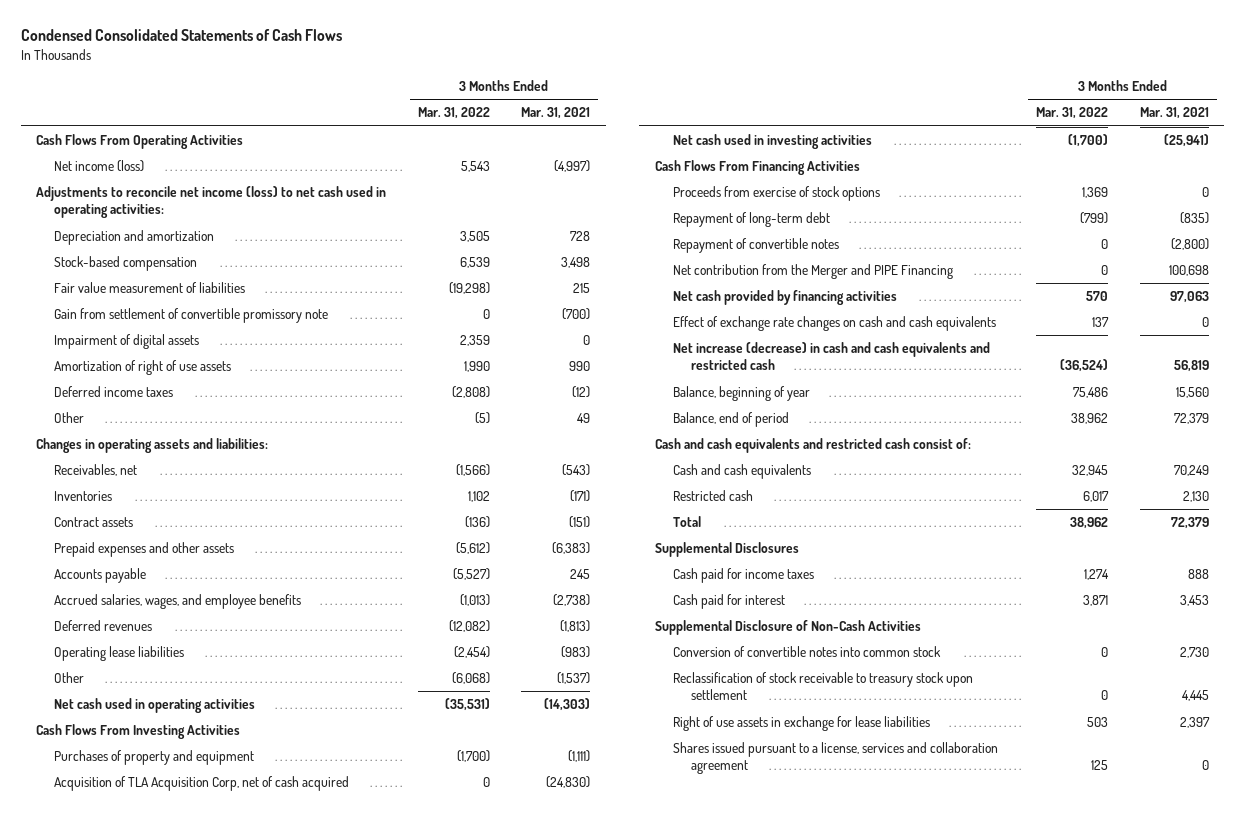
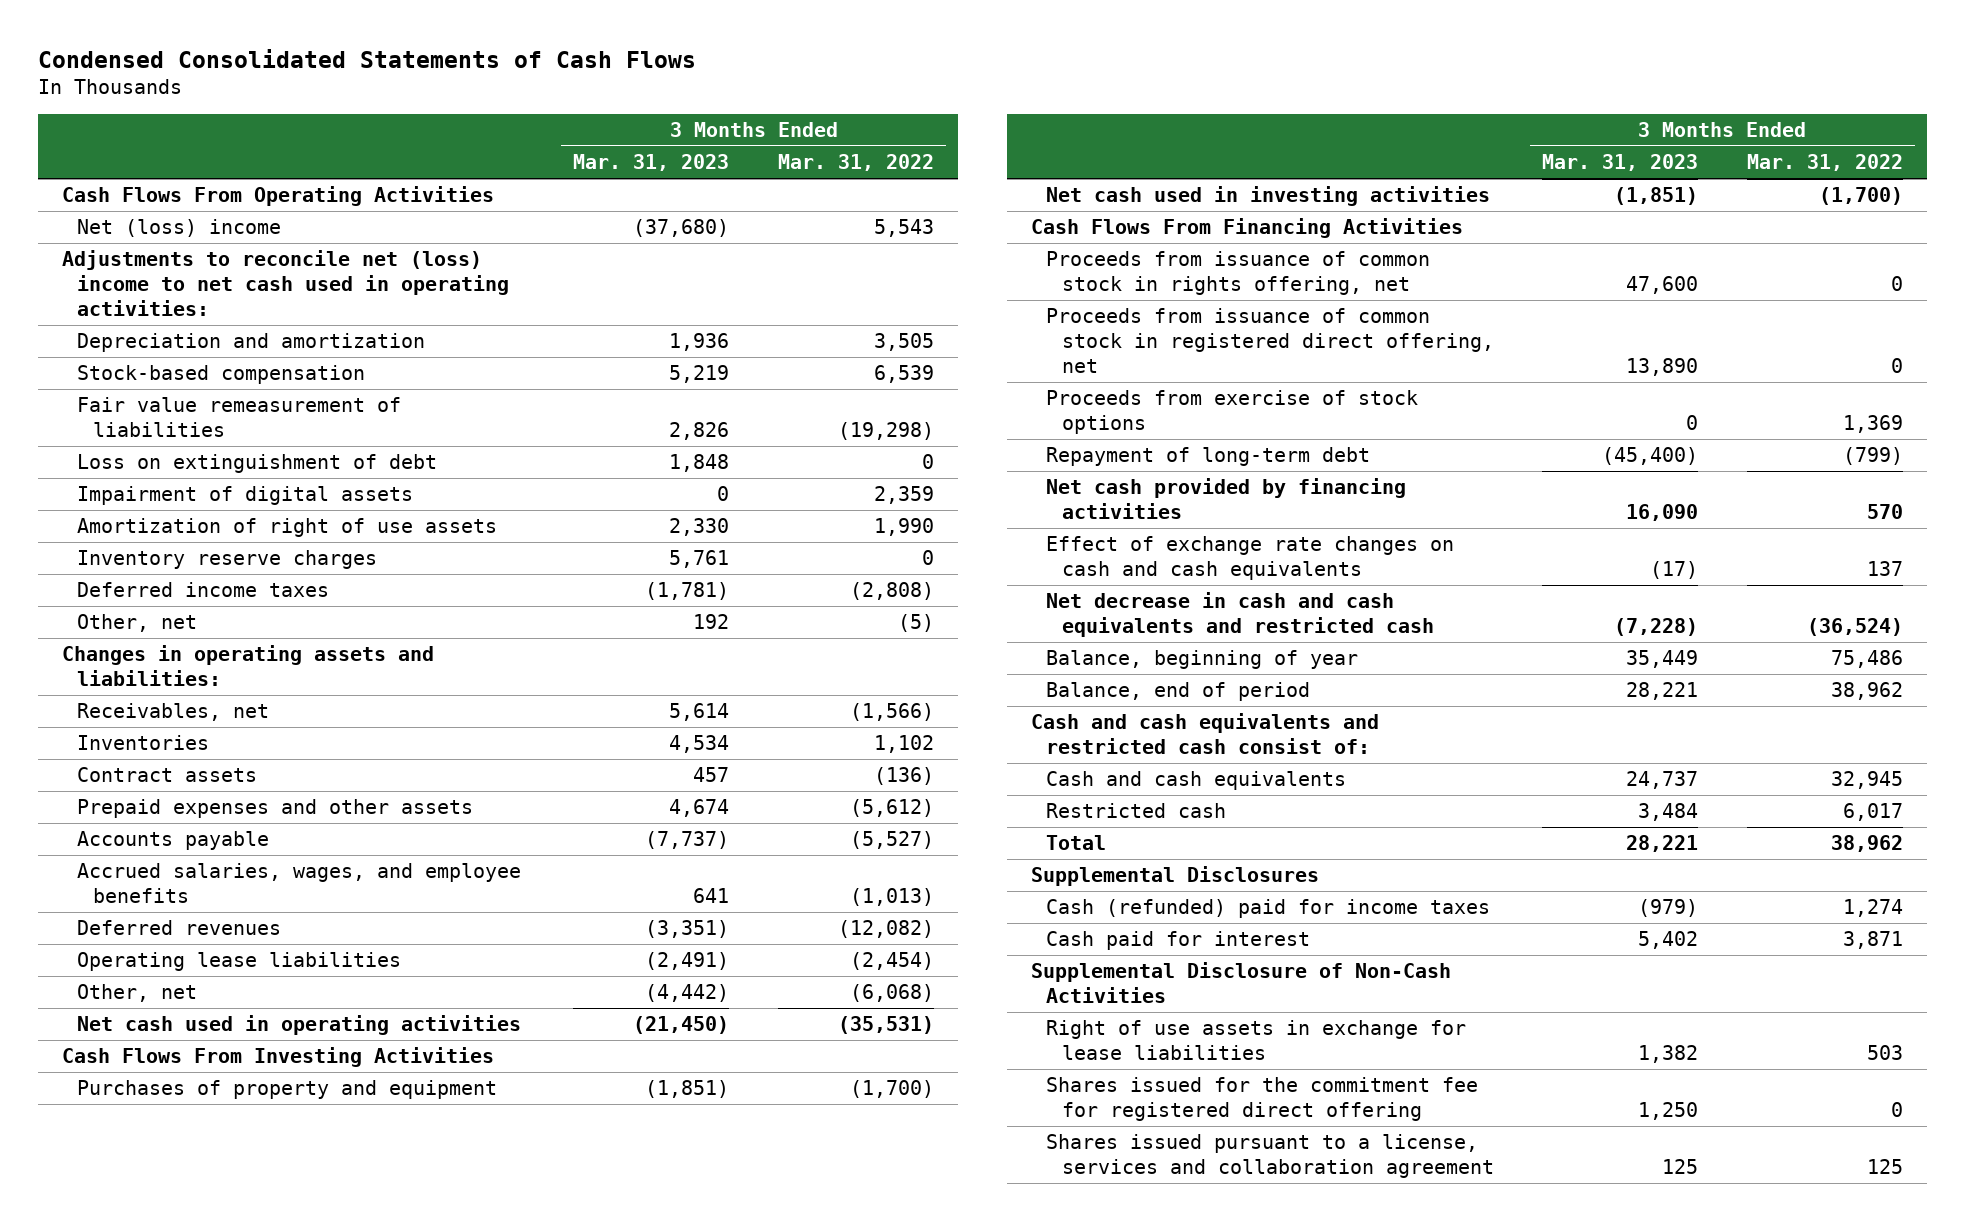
[520,107,590,120] Mar. 31, 2021 -> none
none -> [573,154,730,172] Mar. 31, 2023
[54,160,145,173] Net income (loss) -> [77,219,282,238] Net (loss) income
[36,186,387,219] Adjustments to reconcile net income (loss) to net cash used in operating activities: -> [62,250,510,316] Adjustments to reconcile net (loss) income to net cash used in operating activities:
[54,308,329,324] Gain from settlement of convertible promissory note -> none
[54,282,246,294] Fair value measurement of liabilities -> [77,397,402,437] Fair value remeasurement of liabilities
none -> [77,454,438,474] Loss on extinguishment of debt
none -> [77,550,378,570] Inventory reserve charges
[54,412,85,424] Other -> [77,614,198,633] Other, net
[54,672,85,684] Other -> [77,984,198,1003] Other, net
[54,776,350,792] Acquisition of TLA Acquisition Corp, net of cash acquired -> none
none -> [1046,251,1431,295] Proceeds from issuance of common stock in rights offering, net
none -> [1046,308,1494,373] Proceeds from issuance of common stock in registered direct offering, net
[672,238,839,254] Repayment of convertible notes -> none
[672,264,953,280] Net contribution from the Merger and PIPE Financing -> none
[672,342,990,371] Net increase (decrease) in cash and cash equivalents and restricted cash -> [1046,592,1434,637] Net decrease in cash and cash equivalents and restricted cash
[672,568,814,584] Cash paid for income taxes -> [1046,899,1491,919] Cash (refunded) paid for income taxes
[672,646,941,658] Conversion of convertible notes into common stock -> none
[672,672,973,701] Reclassification of stock receivable to treasury stock upon settlement -> none
none -> [1046,1077,1479,1121] Shares issued for the commitment fee for registered direct offering

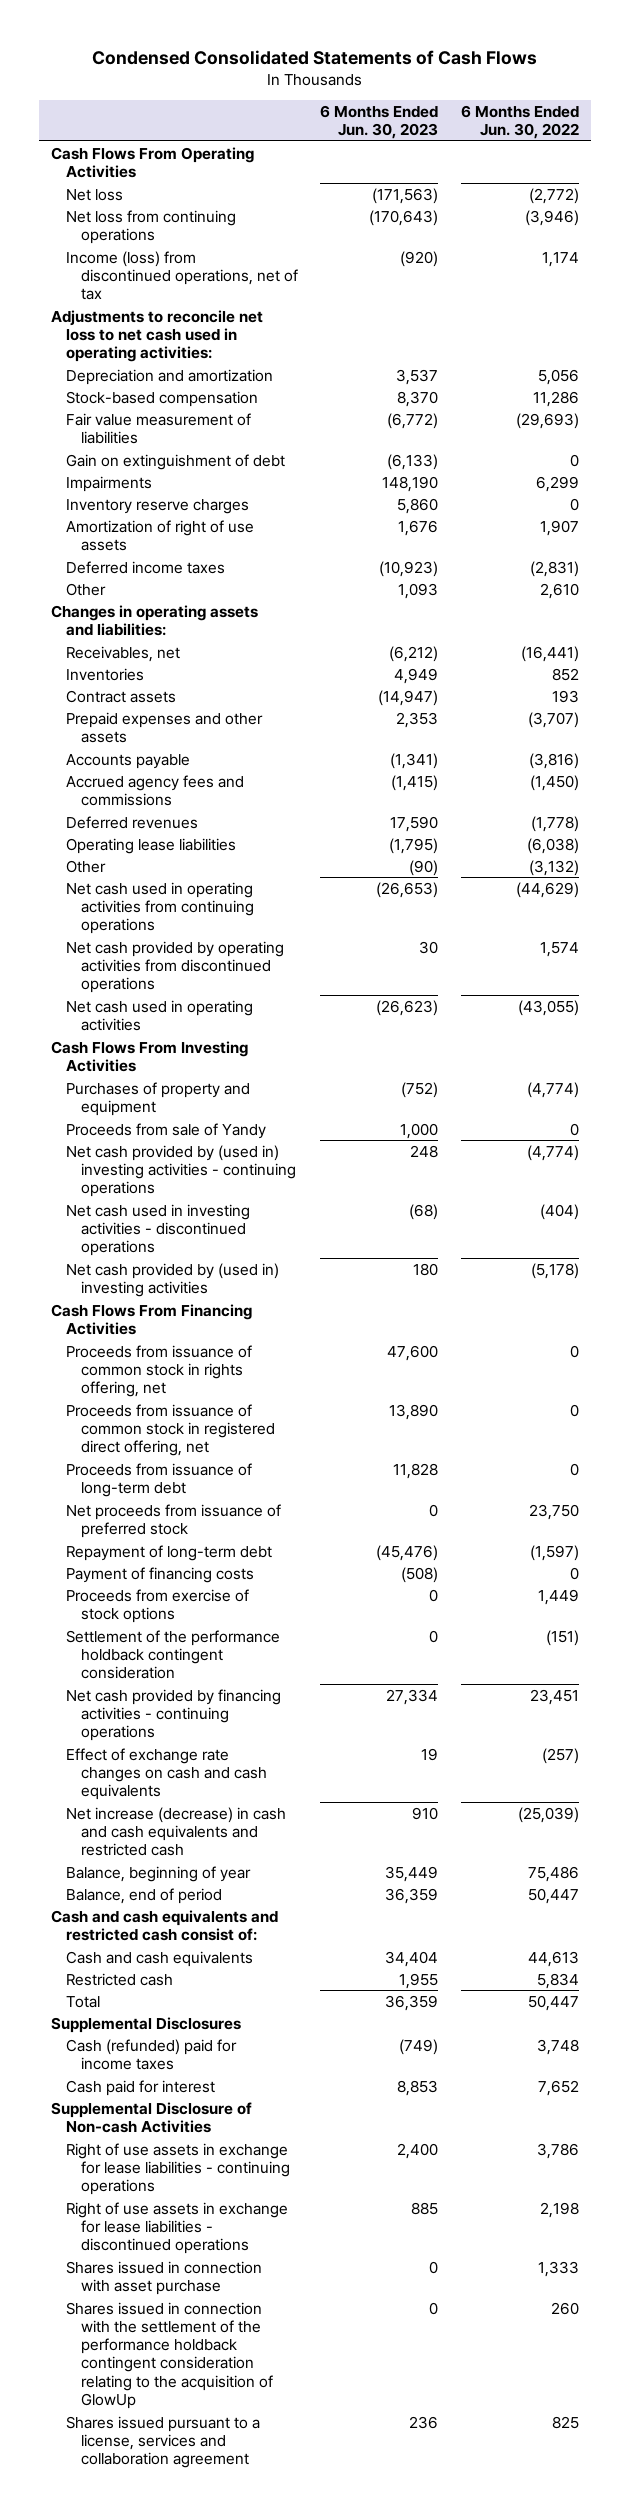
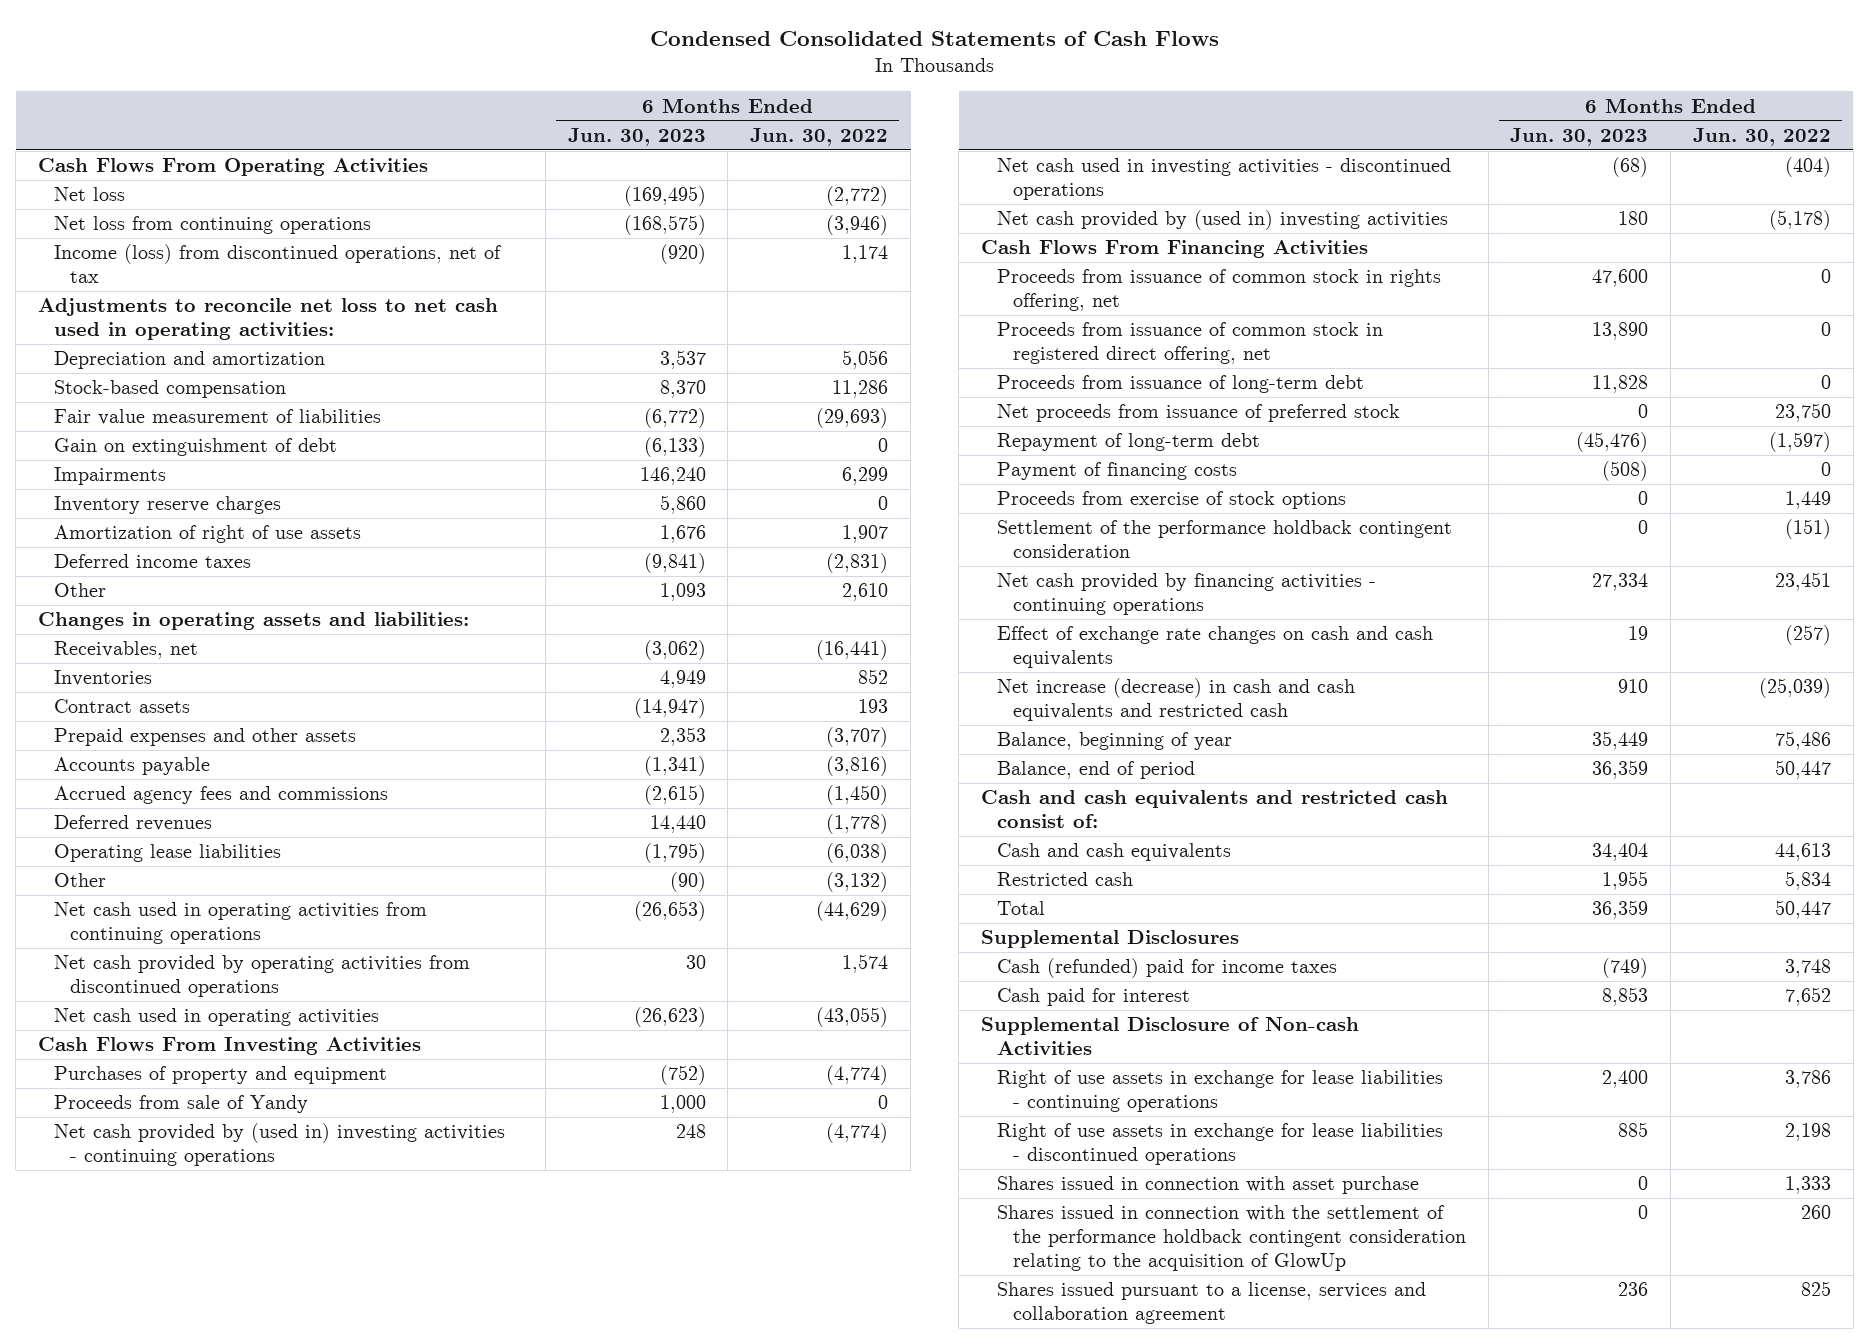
[372,187,439,204] (171,563) -> [623,186,706,207] (169,495)
[369,209,439,226] (170,643) -> [623,215,706,236] (168,575)
[382,475,439,492] 148,190 -> [639,467,706,486] 146,240
[379,560,439,577] (10,923) -> [643,553,706,574] (9,841)
[389,645,439,662] (6,212) -> [643,640,706,661] (3,062)
[391,774,439,791] (1,415) -> [643,785,706,806] (2,615)
[390,815,439,832] 17,590 -> [649,815,706,834] 14,440

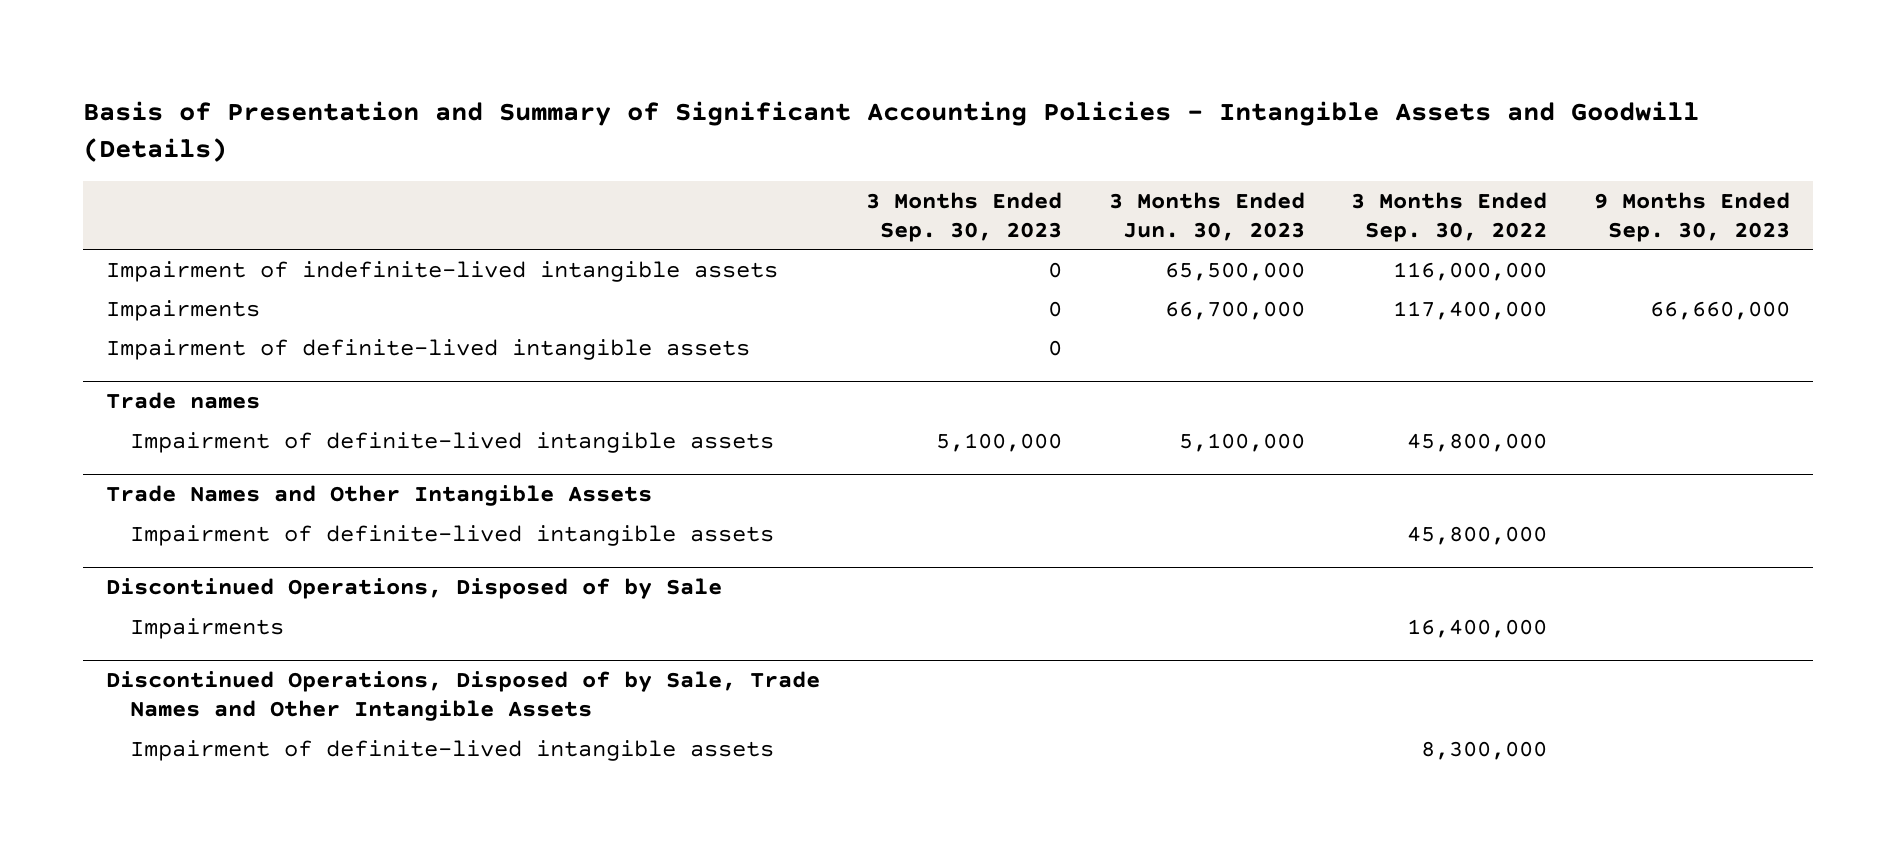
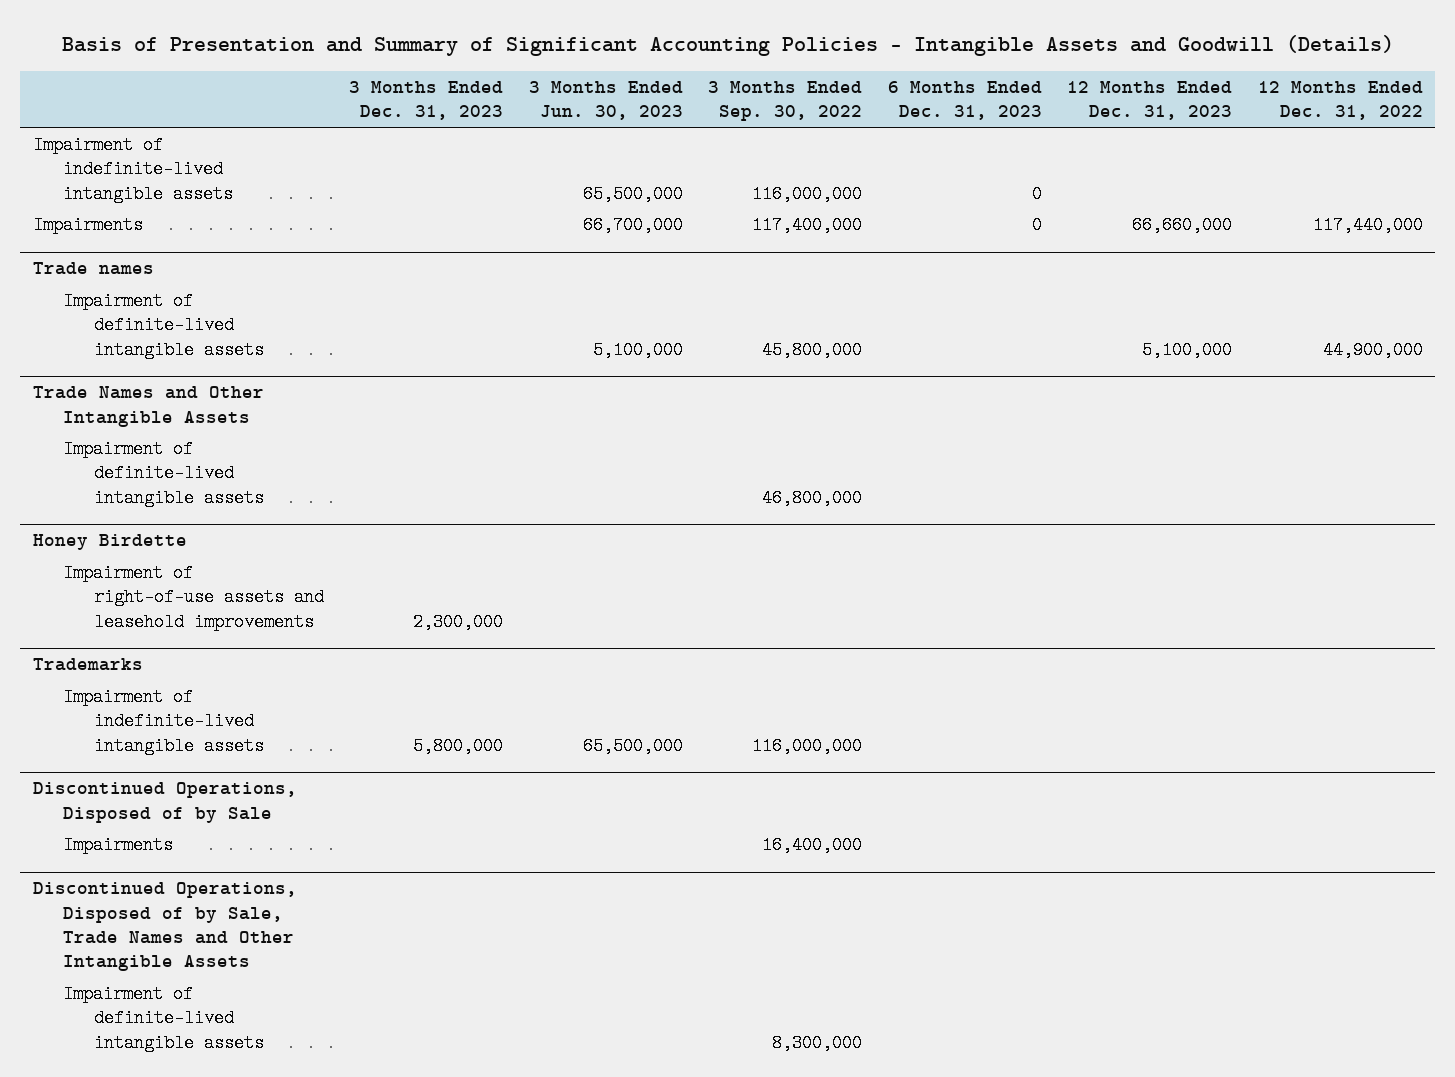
[866,191,1063,242] 3 Months Ended Sep. 30, 2023 -> none
[1593,191,1790,242] 9 Months Ended Sep. 30, 2023 -> none
none -> [349,81,504,121] 3 Months Ended Dec. 31, 2023
none -> [887,81,1042,121] 6 Months Ended Dec. 31, 2023
none -> [1067,81,1233,121] 12 Months Ended Dec. 31, 2023
none -> [1257,81,1423,121] 12 Months Ended Dec. 31, 2022
[105,338,750,360] Impairment of definite-lived intangible assets -> none
[1407,525,1548,545] 45,800,000 -> [762,488,863,507] 46,800,000
none -> [32,534,187,551] Honey Birdette
none -> [63,564,324,631] Impairment of right-of-use assets and leasehold improvements
none -> [32,658,143,672] Trademarks
none -> [63,688,264,755] Impairment of indefinite-lived intangible assets

